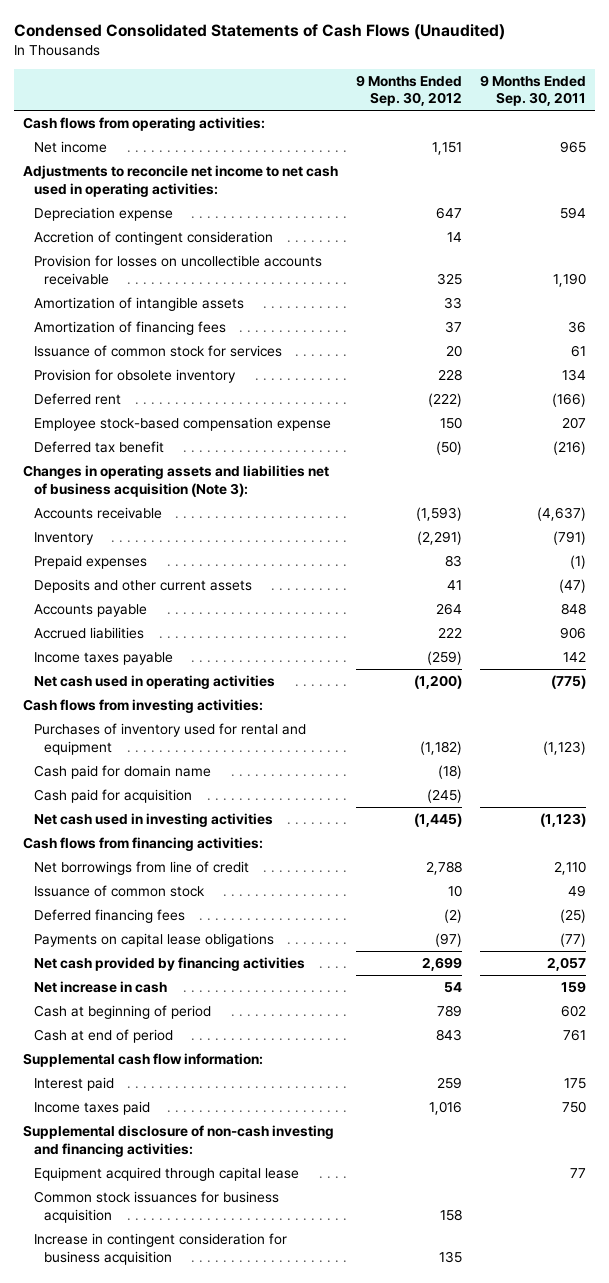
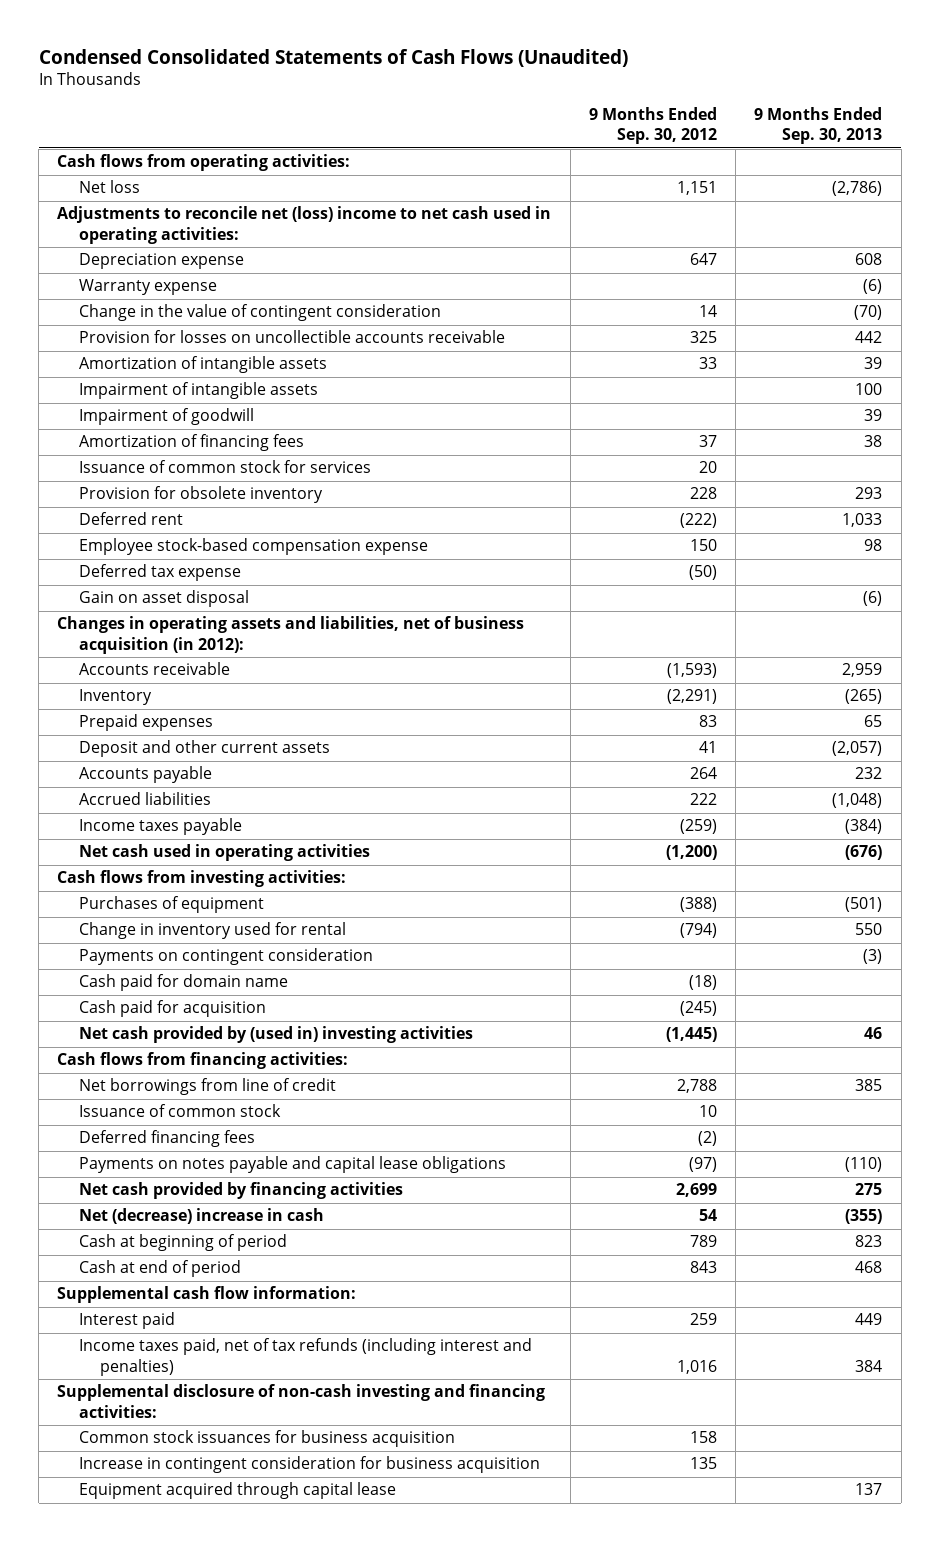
[480,74,587,107] 9 Months Ended Sep. 30, 2011 -> none
none -> [754,106,883,145] 9 Months Ended Sep. 30, 2013
[33,141,107,154] Net income -> [78,180,140,194] Net loss
[23,165,339,197] Adjustments to reconcile net income to net cash used in operating activities: -> [57,206,552,245] Adjustments to reconcile net (loss) income to net cash used in operating activities:
[33,231,273,246] Accretion of contingent consideration -> none
none -> [78,279,217,296] Warranty expense
none -> [78,304,441,322] Change in the value of contingent consideration
none -> [78,382,318,400] Impairment of intangible assets
none -> [78,408,254,426] Impairment of goodwill
[33,441,164,454] Deferred tax benefit -> [78,564,241,582] Deferred tax expense
none -> [78,590,249,608] Gain on asset disposal
[23,465,330,497] Changes in operating assets and liabilities net of business acquisition (Note 3): -> [57,616,525,655] Changes in operating assets and liabilities, net of business acquisition (in 2012):
[33,579,252,594] Deposits and other current assets -> [78,740,330,758] Deposit and other current assets
[33,723,306,755] Purchases of inventory used for rental and equipment -> none
none -> [78,896,264,914] Purchases of equipment
none -> [78,922,346,940] Change in inventory used for rental
none -> [78,948,373,966] Payments on contingent consideration
[33,813,273,828] Net cash used in investing activities -> [78,1026,473,1044] Net cash provided by (used in) investing activities
[33,933,274,948] Payments on capital lease obligations -> [78,1156,506,1174] Payments on notes payable and capital lease obligations
[33,981,167,994] Net increase in cash -> [78,1208,324,1225] Net (decrease) increase in cash
[33,1101,150,1116] Income taxes paid -> [78,1338,532,1377] Income taxes paid, net of tax refunds (including interest and penalties)
[33,1167,299,1182] Equipment acquired through capital lease -> [78,1482,396,1500] Equipment acquired through capital lease

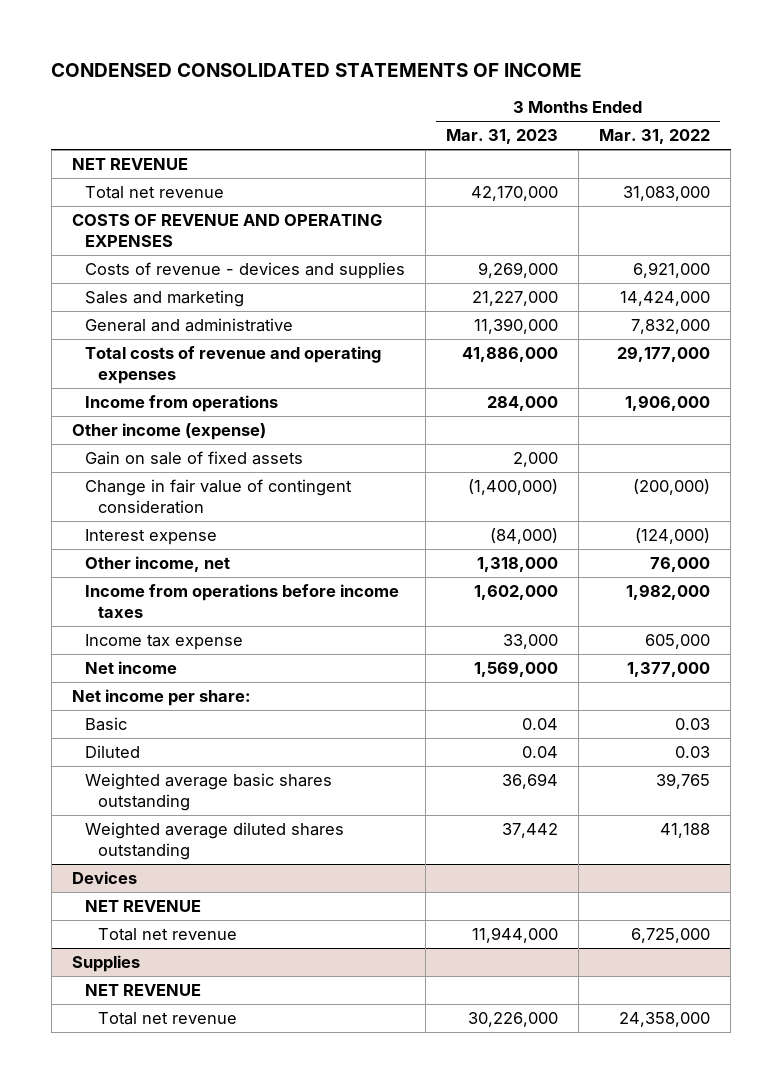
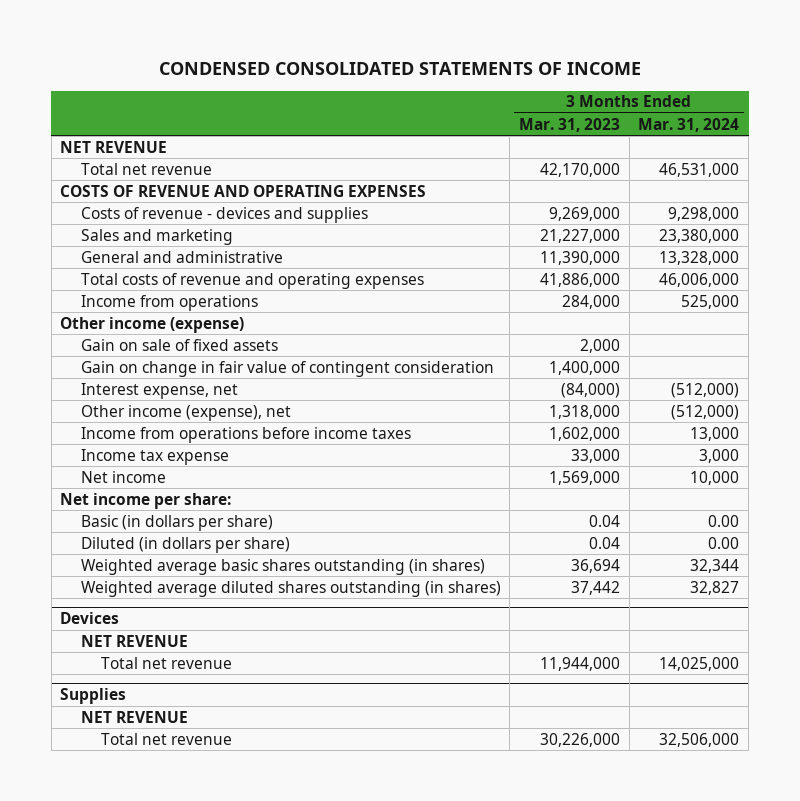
[599,129,711,145] Mar. 31, 2022 -> none
none -> [638,117,740,132] Mar. 31, 2024
[84,479,352,514] Change in fair value of contingent consideration -> [80,360,494,377] Gain on change in fair value of contingent consideration
[467,479,558,496] (1,400,000) -> [549,360,621,375] 1,400,000
[84,529,217,546] Interest expense -> [80,382,238,399] Interest expense, net
[84,556,230,573] Other income, net -> [80,404,291,421] Other income (expense), net
[84,717,127,732] Basic -> [80,514,273,531] Basic (in dollars per share)
[84,745,140,759] Diluted -> [80,536,290,553] Diluted (in dollars per share)
[84,773,332,811] Weighted average basic shares outstanding -> [80,558,485,575] Weighted average basic shares outstanding (in shares)
[84,822,344,860] Weighted average diluted shares outstanding -> [80,580,501,597] Weighted average diluted shares outstanding (in shares)

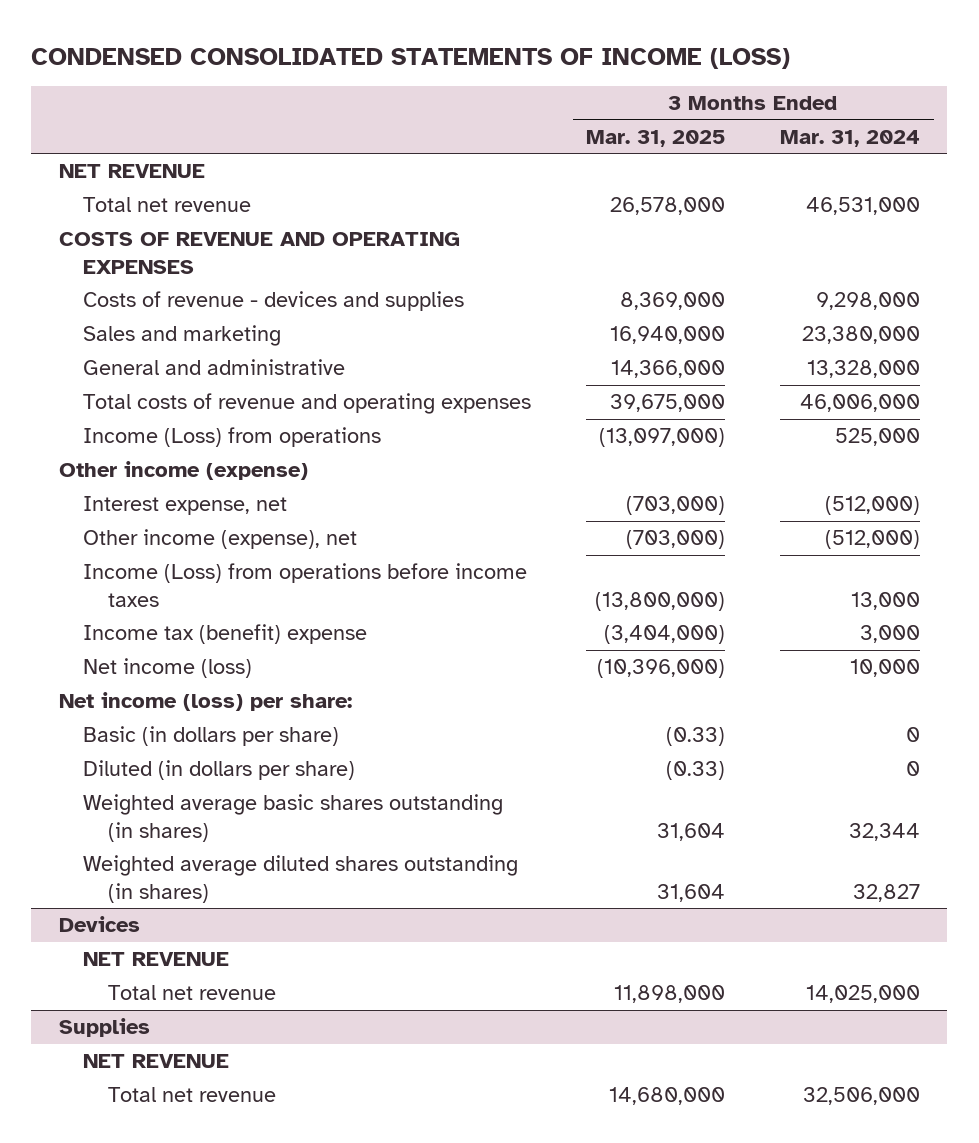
[158,62,641,76] CONDENSED CONSOLIDATED STATEMENTS OF INCOME -> [31,47,791,69] CONDENSED CONSOLIDATED STATEMENTS OF INCOME (LOSS)
[519,117,621,132] Mar. 31, 2023 -> none
none -> [586,129,726,147] Mar. 31, 2025
[80,294,258,311] Income from operations -> [83,427,382,448] Income (Loss) from operations
[80,338,278,351] Gain on sale of fixed assets -> none
[80,360,494,377] Gain on change in fair value of contingent consideration -> none
[80,426,411,443] Income from operations before income taxes -> [83,563,528,607] Income (Loss) from operations before income taxes
[80,448,229,465] Income tax expense -> [83,624,368,645] Income tax (benefit) expense
[80,470,166,483] Net income -> [83,658,253,679] Net income (loss)
[60,492,232,509] Net income per share: -> [58,692,352,712] Net income (loss) per share:
[708,514,740,527] 0.00 -> [905,727,920,743] 0
[708,536,740,549] 0.00 -> [905,761,920,777] 0

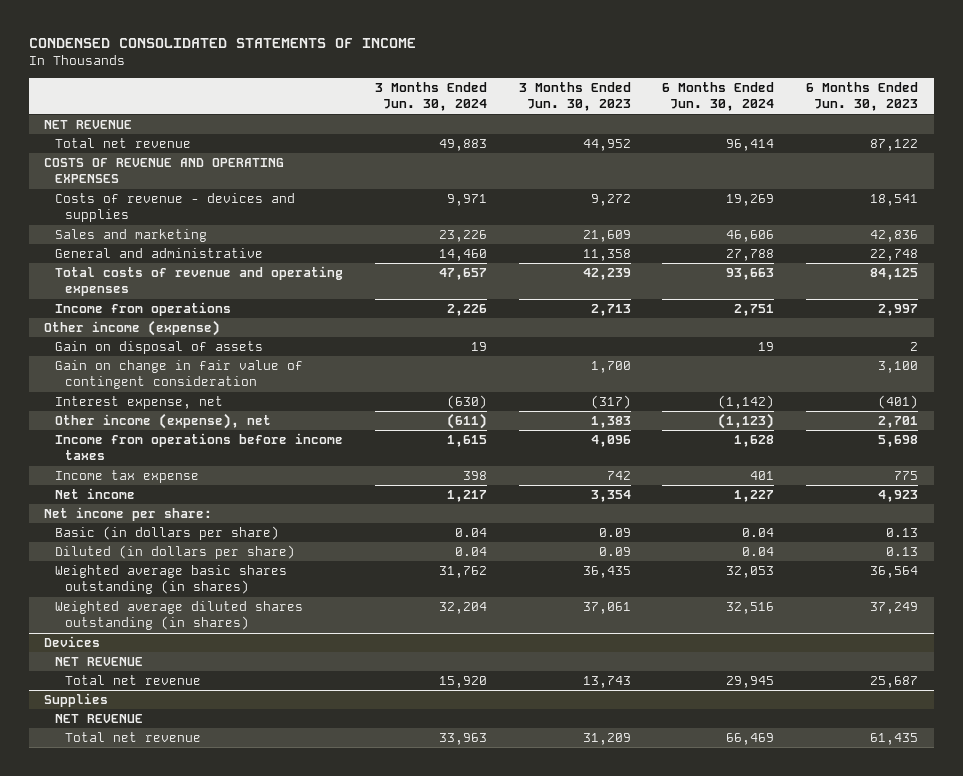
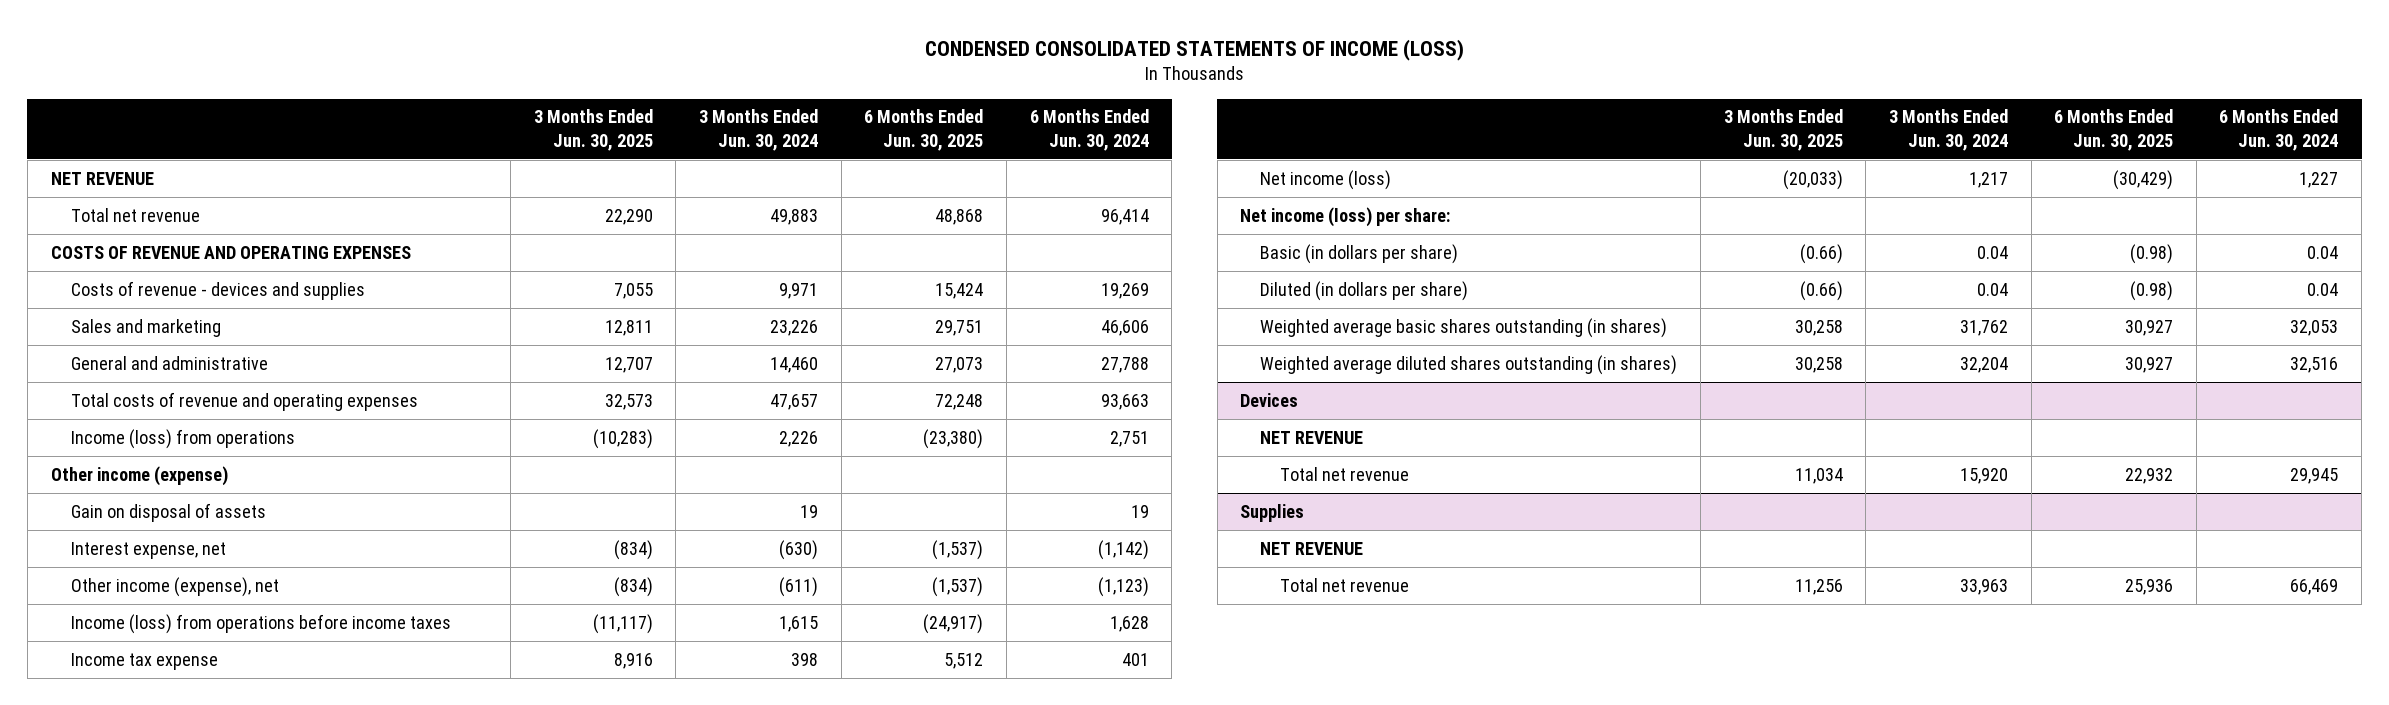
[28,38,416,49] CONDENSED CONSOLIDATED STATEMENTS OF INCOME -> [924,38,1464,61] CONDENSED CONSOLIDATED STATEMENTS OF INCOME (LOSS)
[518,82,631,112] 3 Months Ended Jun. 30, 2023 -> none
[806,82,919,112] 6 Months Ended Jun. 30, 2023 -> none
none -> [533,109,653,151] 3 Months Ended Jun. 30, 2025
none -> [864,109,984,151] 6 Months Ended Jun. 30, 2025
[54,302,231,317] Income from operations -> [70,428,295,449] Income (loss) from operations
[54,360,303,390] Gain on change in fair value of contingent consideration -> none
[54,433,343,461] Income from operations before income taxes -> [70,613,451,634] Income (loss) from operations before income taxes
[54,488,135,500] Net income -> [1260,169,1392,190] Net income (loss)
[44,507,213,522] Net income per share: -> [1240,206,1451,227] Net income (loss) per share:

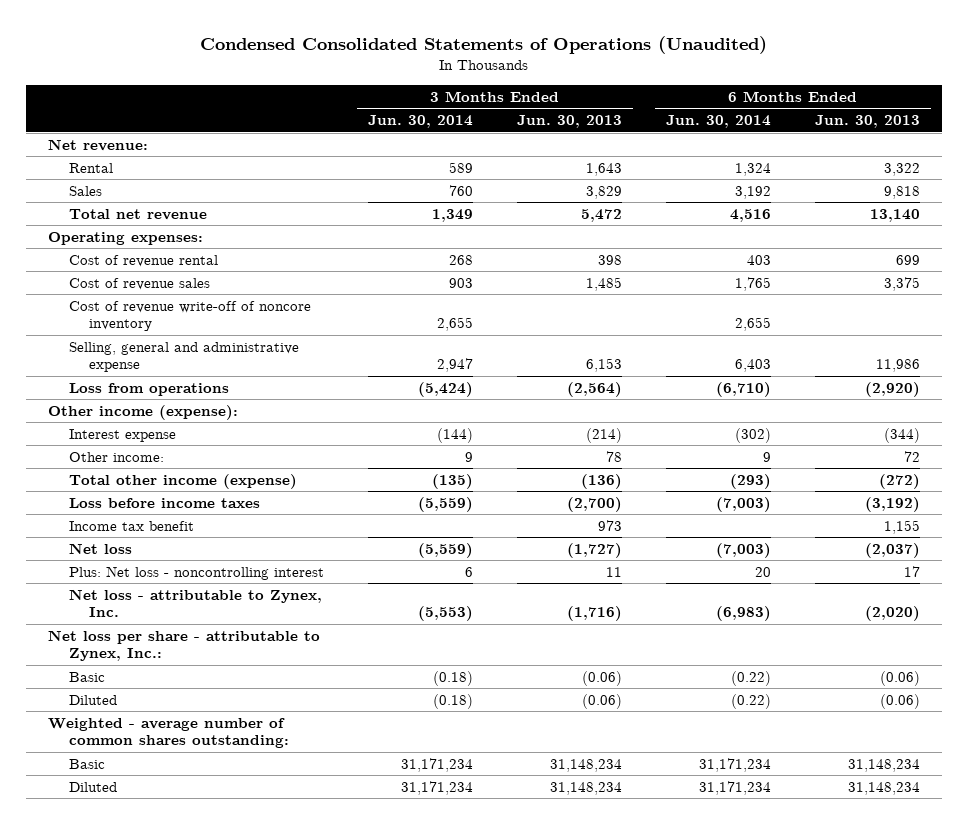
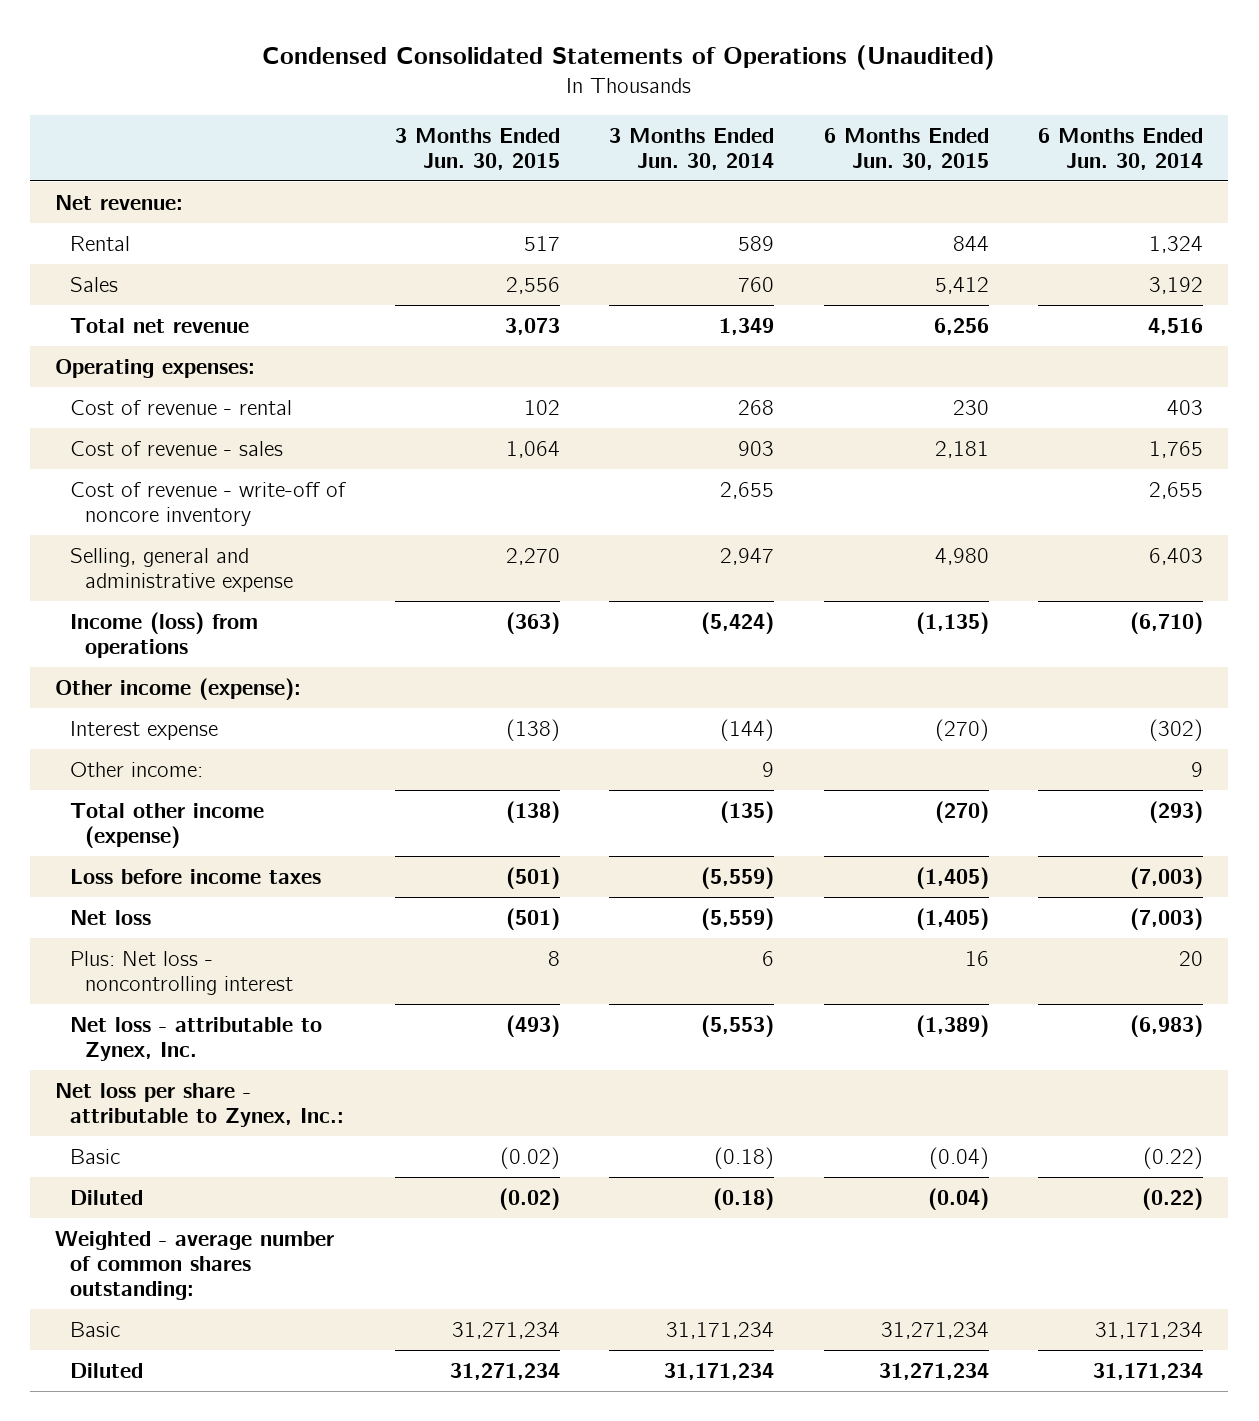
[516,115,622,129] Jun. 30, 2013 -> none
[815,115,921,129] Jun. 30, 2013 -> none
none -> [394,127,560,170] 3 Months Ended Jun. 30, 2015
none -> [823,127,989,170] 6 Months Ended Jun. 30, 2015
[68,254,218,267] Cost of revenue rental -> [70,399,293,415] Cost of revenue - rental
[68,277,210,290] Cost of revenue sales -> [70,440,284,456] Cost of revenue - sales
[68,300,311,332] Cost of revenue write-off of noncore inventory -> [70,481,347,527] Cost of revenue - write-off of noncore inventory
[68,382,229,396] Loss from operations -> [70,611,259,659] Income (loss) from operations
[68,520,194,531] Income tax benefit -> none

